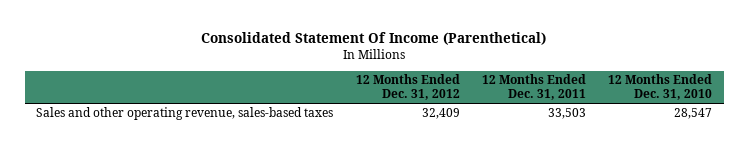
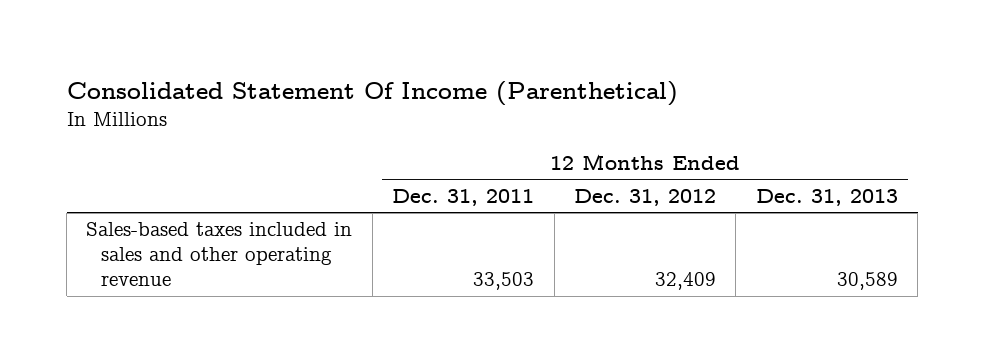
[608,74,713,101] 12 Months Ended Dec. 31, 2010 -> none
none -> [755,189,898,207] Dec. 31, 2013
[36,107,334,121] Sales and other operating revenue, sales-based taxes -> [86,222,353,287] Sales-based taxes included in sales and other operating revenue

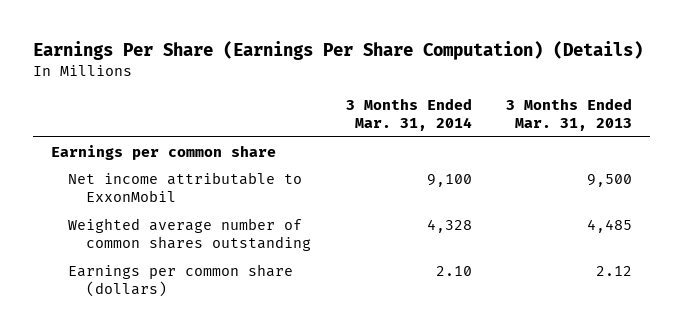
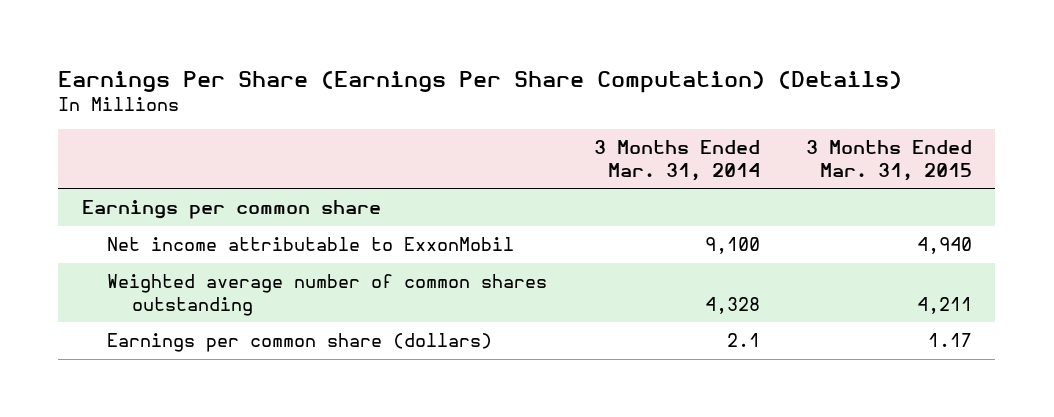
[506,97,633,132] 3 Months Ended Mar. 31, 2013 -> none
none -> [806,140,973,181] 3 Months Ended Mar. 31, 2015
[435,265,472,276] 2.10 -> [726,333,760,348] 2.1

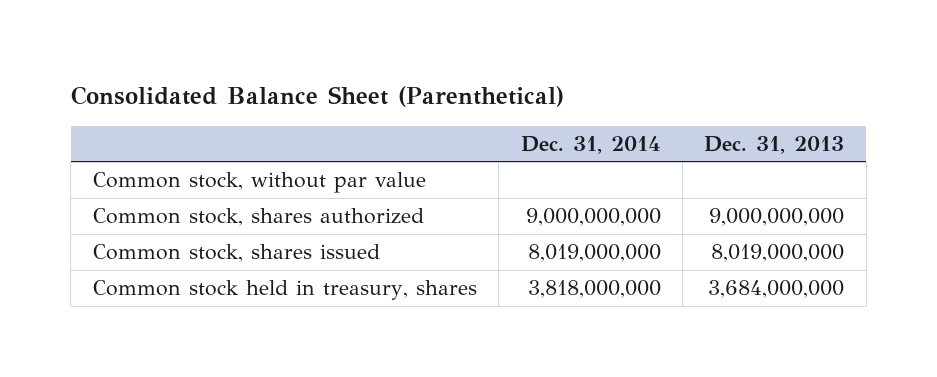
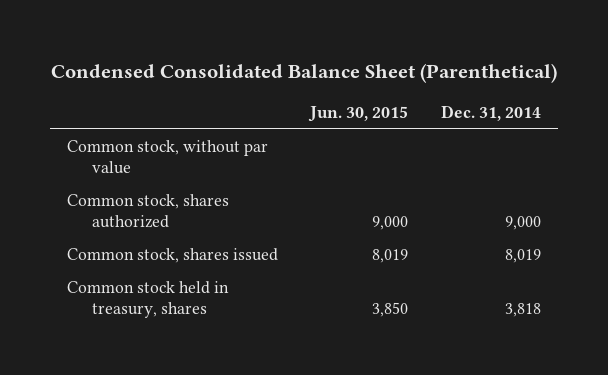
[70,86,564,108] Consolidated Balance Sheet (Parenthetical) -> [50,62,557,83] Condensed Consolidated Balance Sheet (Parenthetical)
[704,135,845,154] Dec. 31, 2013 -> none
none -> [308,105,409,122] Jun. 30, 2015
[525,208,661,227] 9,000,000,000 -> [505,216,542,231] 9,000
[527,244,661,263] 8,019,000,000 -> [505,249,542,264] 8,019
[527,280,661,299] 3,818,000,000 -> [505,303,542,318] 3,818

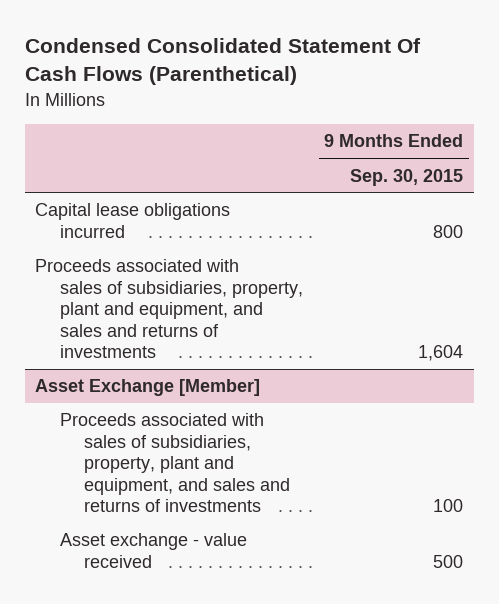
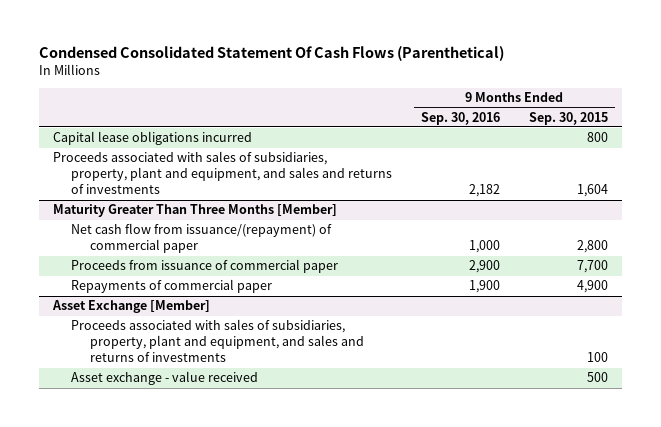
none -> [421,111,501,125] Sep. 30, 2016
none -> [53,204,338,218] Maturity Greater Than Three Months [Member]
none -> [71,223,333,254] Net cash flow from issuance/(repayment) of commercial paper
none -> [71,259,339,274] Proceeds from issuance of commercial paper
none -> [71,279,273,294] Repayments of commercial paper

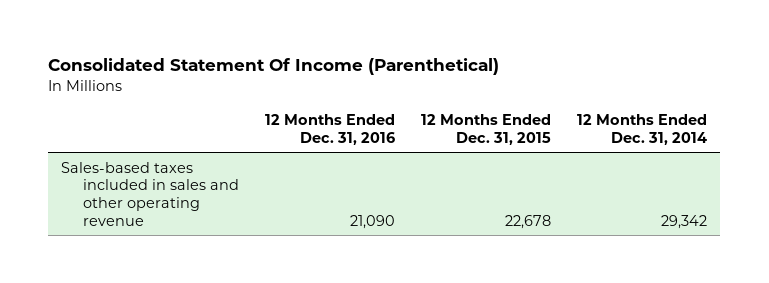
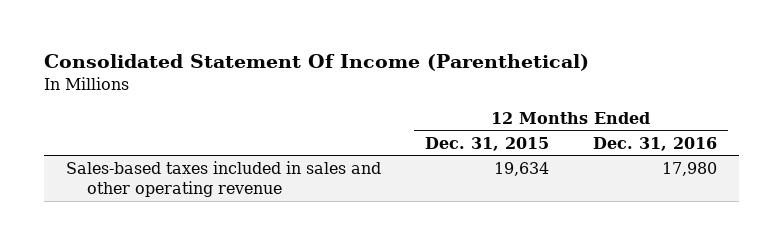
[577,114,708,145] 12 Months Ended Dec. 31, 2014 -> none
[350,215,396,230] 21,090 -> [661,162,717,177] 17,980
[505,215,552,230] 22,678 -> [493,162,549,177] 19,634

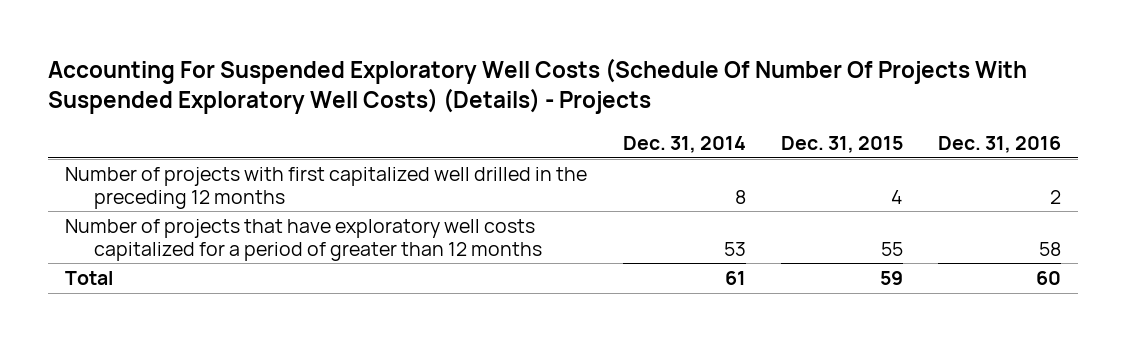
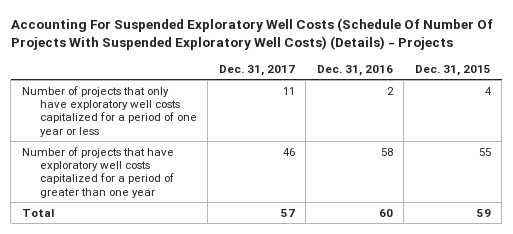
[622,135,746,153] Dec. 31, 2014 -> none
none -> [218,65,295,77] Dec. 31, 2017
[65,166,588,209] Number of projects with first capitalized well drilled in the preceding 12 months -> none
none -> [21,85,197,137] Number of projects that only have exploratory well costs capitalized for a period of one year or less
[65,218,542,261] Number of projects that have exploratory well costs capitalized for a period of greater than 12 months -> [21,146,174,198] Number of projects that have exploratory well costs capitalized for a period of greater than one year

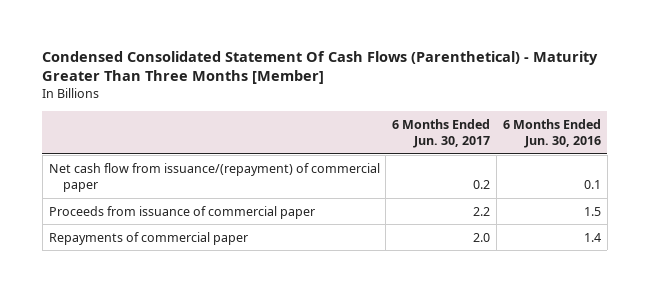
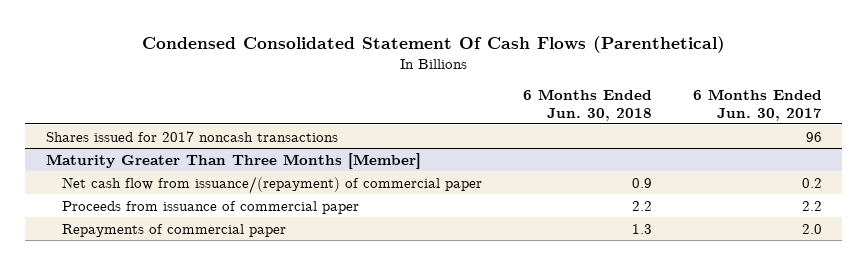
[42,50,599,85] Condensed Consolidated Statement Of Cash Flows (Parenthetical) - Maturity Greater Than Three Months [Member] -> [141,35,725,53] Condensed Consolidated Statement Of Cash Flows (Parenthetical)
[502,118,601,149] 6 Months Ended Jun. 30, 2016 -> none
none -> [523,89,653,121] 6 Months Ended Jun. 30, 2018
none -> [45,130,338,142] Shares issued for 2017 noncash transactions
none -> [45,152,421,169] Maturity Greater Than Three Months [Member]

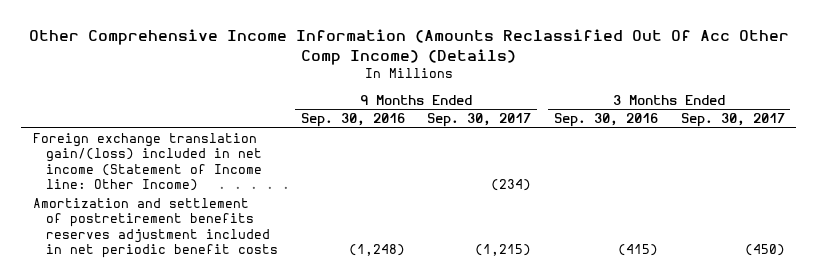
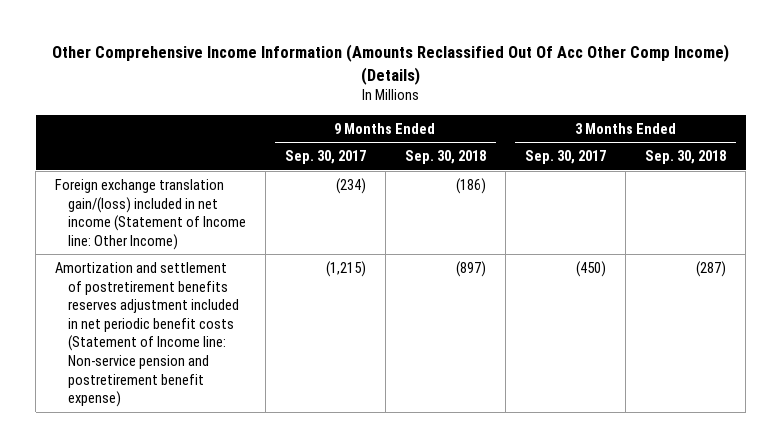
[300,113,405,128] Sep. 30, 2016 -> none
[554,113,659,128] Sep. 30, 2016 -> none
none -> [405,150,487,165] Sep. 30, 2018
none -> [645,150,727,165] Sep. 30, 2018
[32,198,279,259] Amortization and settlement of postretirement benefits reserves adjustment included in net periodic benefit costs -> [55,261,239,408] Amortization and settlement of postretirement benefits reserves adjustment included in net periodic benefit costs (Statement of Income line: Non-service pension and postretirement benefit expense)

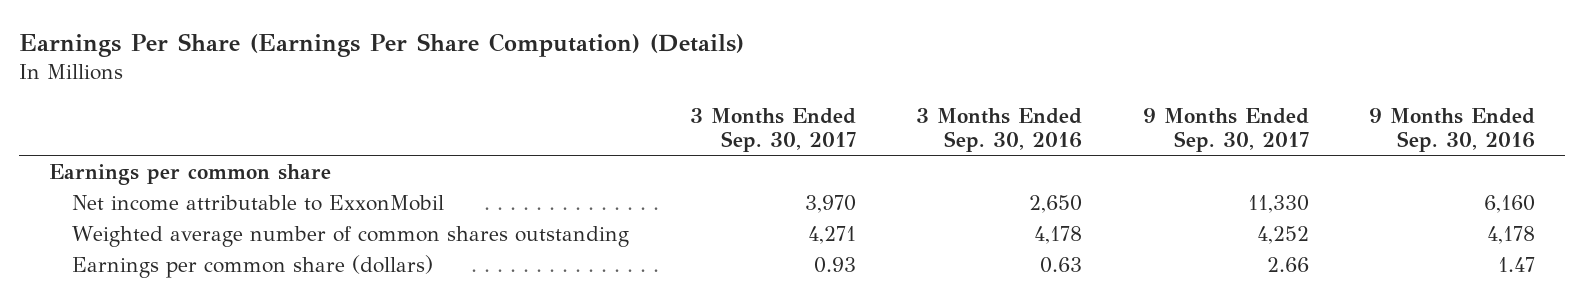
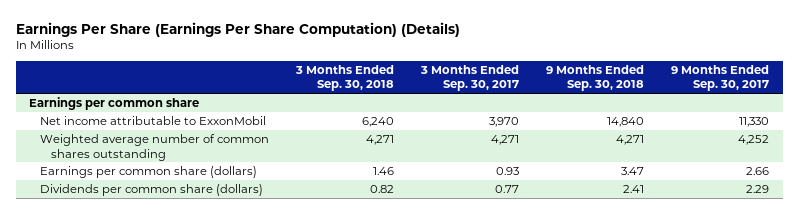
[916,107,1083,152] 3 Months Ended Sep. 30, 2016 -> none
[1369,107,1536,152] 9 Months Ended Sep. 30, 2016 -> none
none -> [295,64,395,92] 3 Months Ended Sep. 30, 2018
none -> [546,64,645,92] 9 Months Ended Sep. 30, 2018
none -> [40,184,264,197] Dividends per common share (dollars)

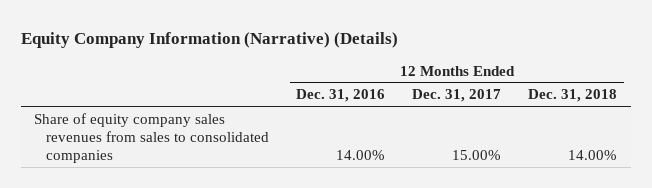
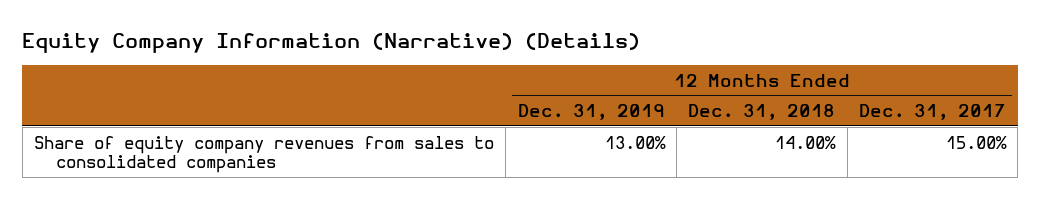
[296,89,386,103] Dec. 31, 2016 -> none
none -> [517,103,665,120] Dec. 31, 2019
[34,112,270,163] Share of equity company sales revenues from sales to consolidated companies -> [33,135,494,174] Share of equity company revenues from sales to consolidated companies

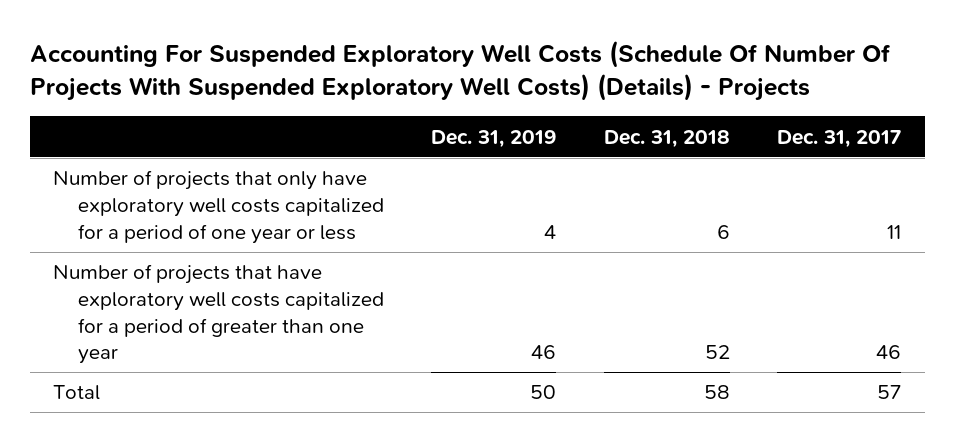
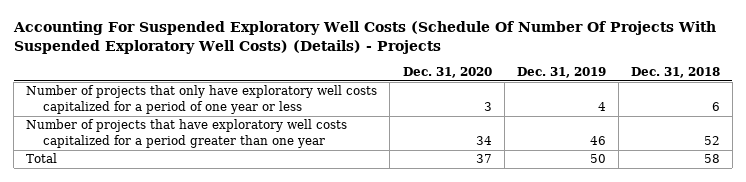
[776,129,901,148] Dec. 31, 2017 -> none
none -> [402,66,492,78] Dec. 31, 2020
[53,264,384,365] Number of projects that have exploratory well costs capitalized for a period of greater than one year -> [26,119,348,148] Number of projects that have exploratory well costs capitalized for a period greater than one year

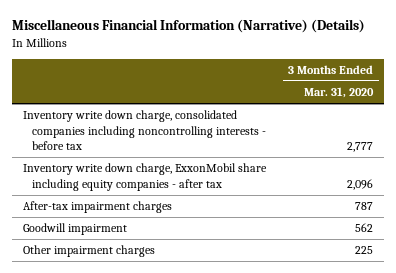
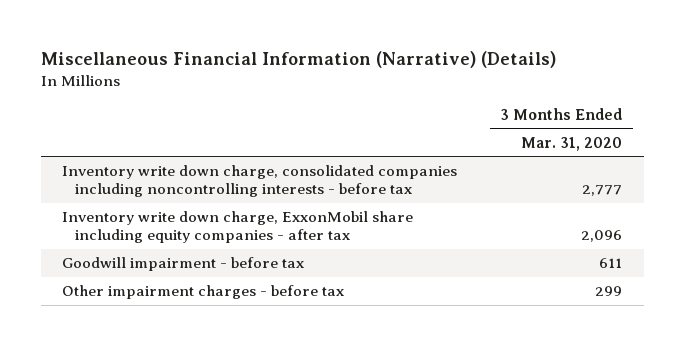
[22,201,172,214] After-tax impairment charges -> none
[22,223,127,236] Goodwill impairment -> [62,257,305,272] Goodwill impairment - before tax
[355,223,374,233] 562 -> [599,258,623,269] 611
[22,245,155,258] Other impairment charges -> [62,285,345,300] Other impairment charges - before tax
[355,246,374,255] 225 -> [595,286,623,297] 299

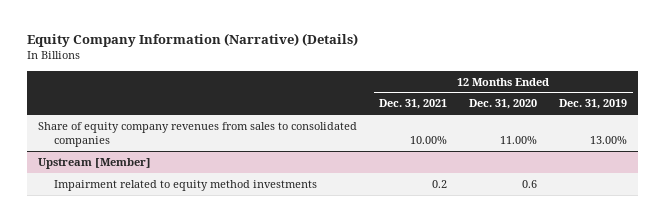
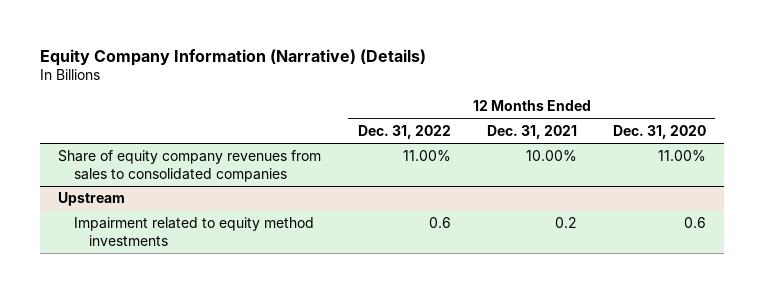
[559,99,628,110] Dec. 31, 2019 -> none
none -> [357,124,451,139] Dec. 31, 2022
[38,157,152,169] Upstream [Member] -> [58,192,126,207] Upstream

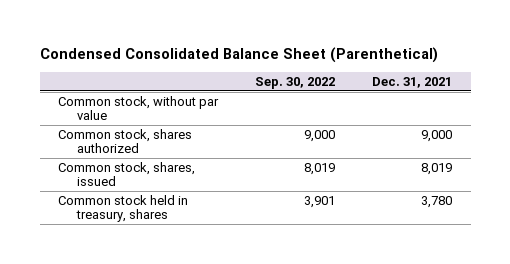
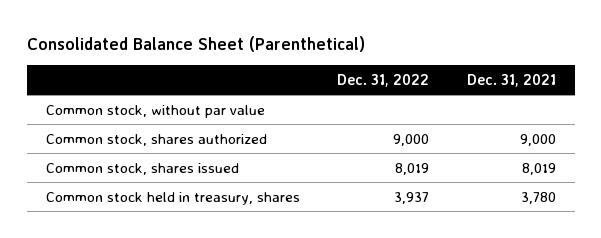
[39,47,438,64] Condensed Consolidated Balance Sheet (Parenthetical) -> [26,36,365,53] Consolidated Balance Sheet (Parenthetical)
[255,76,336,89] Sep. 30, 2022 -> none
none -> [337,73,430,87] Dec. 31, 2022
[58,161,196,187] Common stock, shares, issued -> [45,162,239,175] Common stock, shares issued

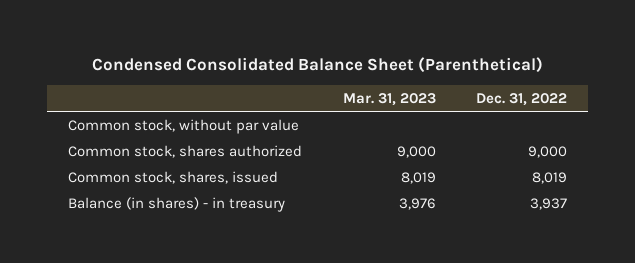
[26,36,365,53] Consolidated Balance Sheet (Parenthetical) -> [91,57,543,74] Condensed Consolidated Balance Sheet (Parenthetical)
[466,73,556,87] Dec. 31, 2021 -> none
none -> [342,92,436,106] Mar. 31, 2023
[45,162,239,175] Common stock, shares issued -> [67,170,278,184] Common stock, shares, issued
[45,191,300,205] Common stock held in treasury, shares -> [67,196,285,212] Balance (in shares) - in treasury

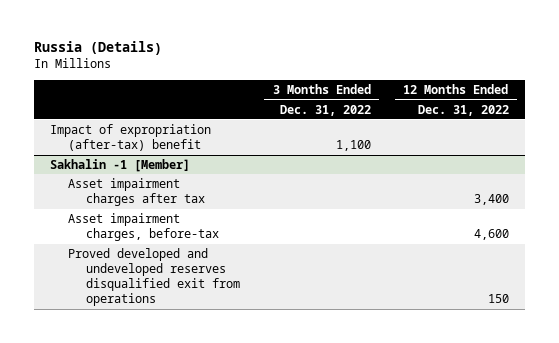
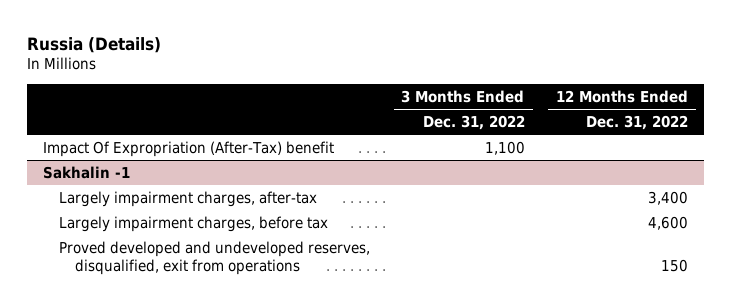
[50,123,212,152] Impact of expropriation (after-tax) benefit -> [42,140,334,157] Impact Of Expropriation (After-Tax) benefit
[50,158,191,172] Sakhalin -1 [Member] -> [42,165,130,179] Sakhalin -1
[68,177,205,207] Asset impairment charges after tax -> [59,190,318,207] Largely impairment charges, after-tax
[68,212,219,242] Asset impairment charges, before-tax -> [59,215,329,232] Largely impairment charges, before tax
[68,247,240,307] Proved developed and undeveloped reserves disqualified exit from operations -> [59,240,371,275] Proved developed and undeveloped reserves, disqualified, exit from operations

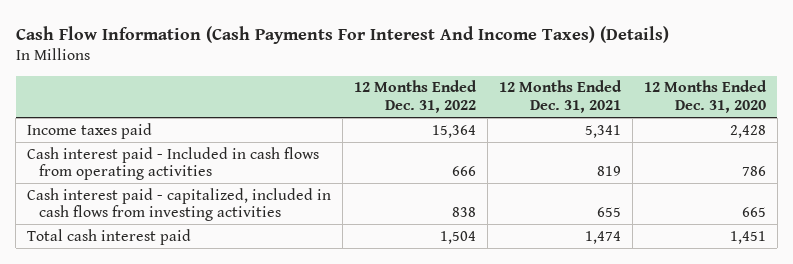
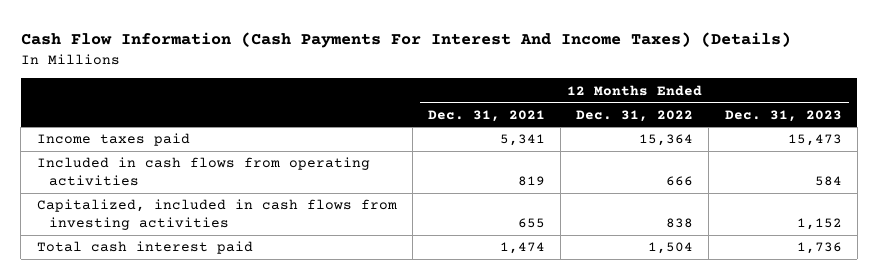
[643,80,767,114] 12 Months Ended Dec. 31, 2020 -> none
none -> [724,109,842,122] Dec. 31, 2023
[27,146,320,181] Cash interest paid - Included in cash flows from operating activities -> [36,157,370,186] Included in cash flows from operating activities
[27,187,332,222] Cash interest paid - capitalized, included in cash flows from investing activities -> [36,199,397,230] Capitalized, included in cash flows from investing activities

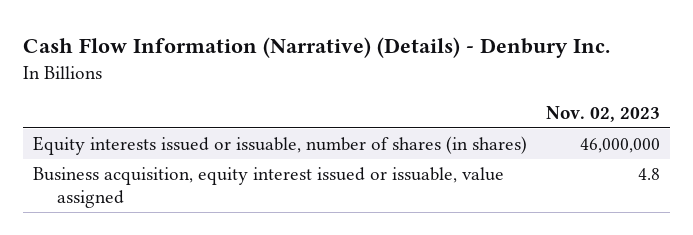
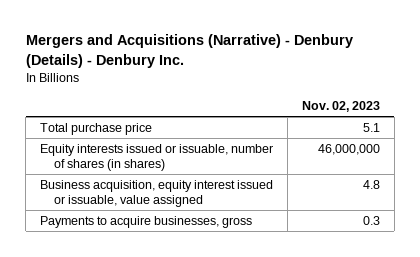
[23,36,611,58] Cash Flow Information (Narrative) (Details) - Denbury Inc. -> [25,34,353,69] Mergers and Acquisitions (Narrative) - Denbury (Details) - Denbury Inc.
none -> [40,123,153,136] Total purchase price
none -> [40,216,253,229] Payments to acquire businesses, gross

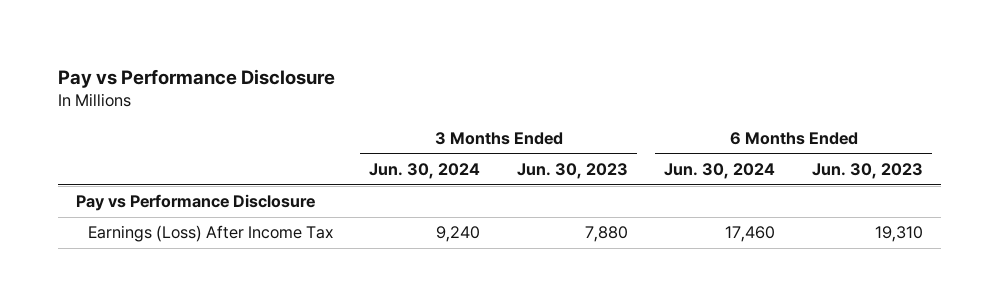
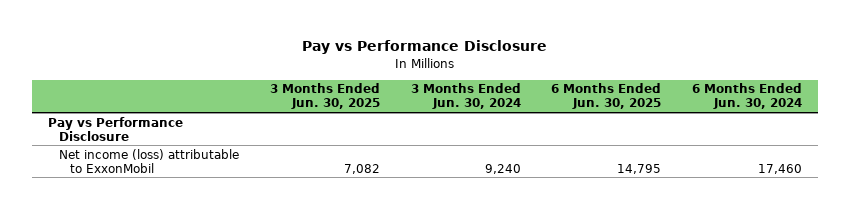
[516,163,628,180] Jun. 30, 2023 -> none
[811,163,923,180] Jun. 30, 2023 -> none
none -> [269,83,380,110] 3 Months Ended Jun. 30, 2025
none -> [551,83,662,110] 6 Months Ended Jun. 30, 2025
[87,225,333,243] Earnings (Loss) After Income Tax -> [58,148,239,173] Net income (loss) attributable to ExxonMobil

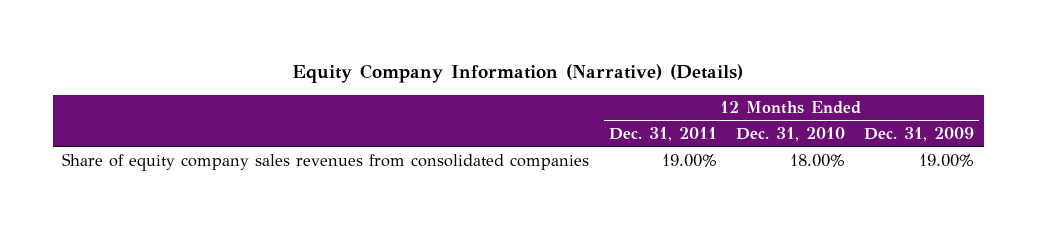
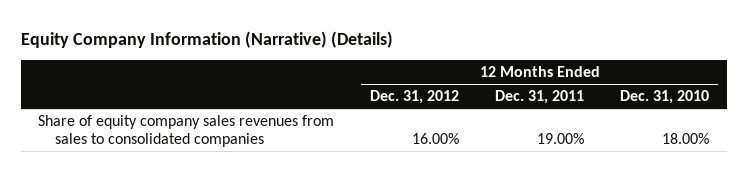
[864,127,975,142] Dec. 31, 2009 -> none
none -> [370,90,460,105] Dec. 31, 2012
[62,152,590,171] Share of equity company sales revenues from consolidated companies -> [38,115,335,148] Share of equity company sales revenues from sales to consolidated companies

